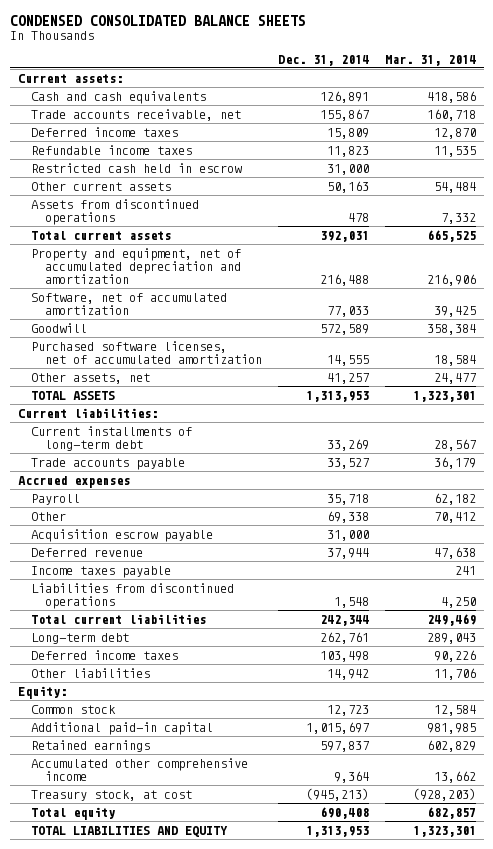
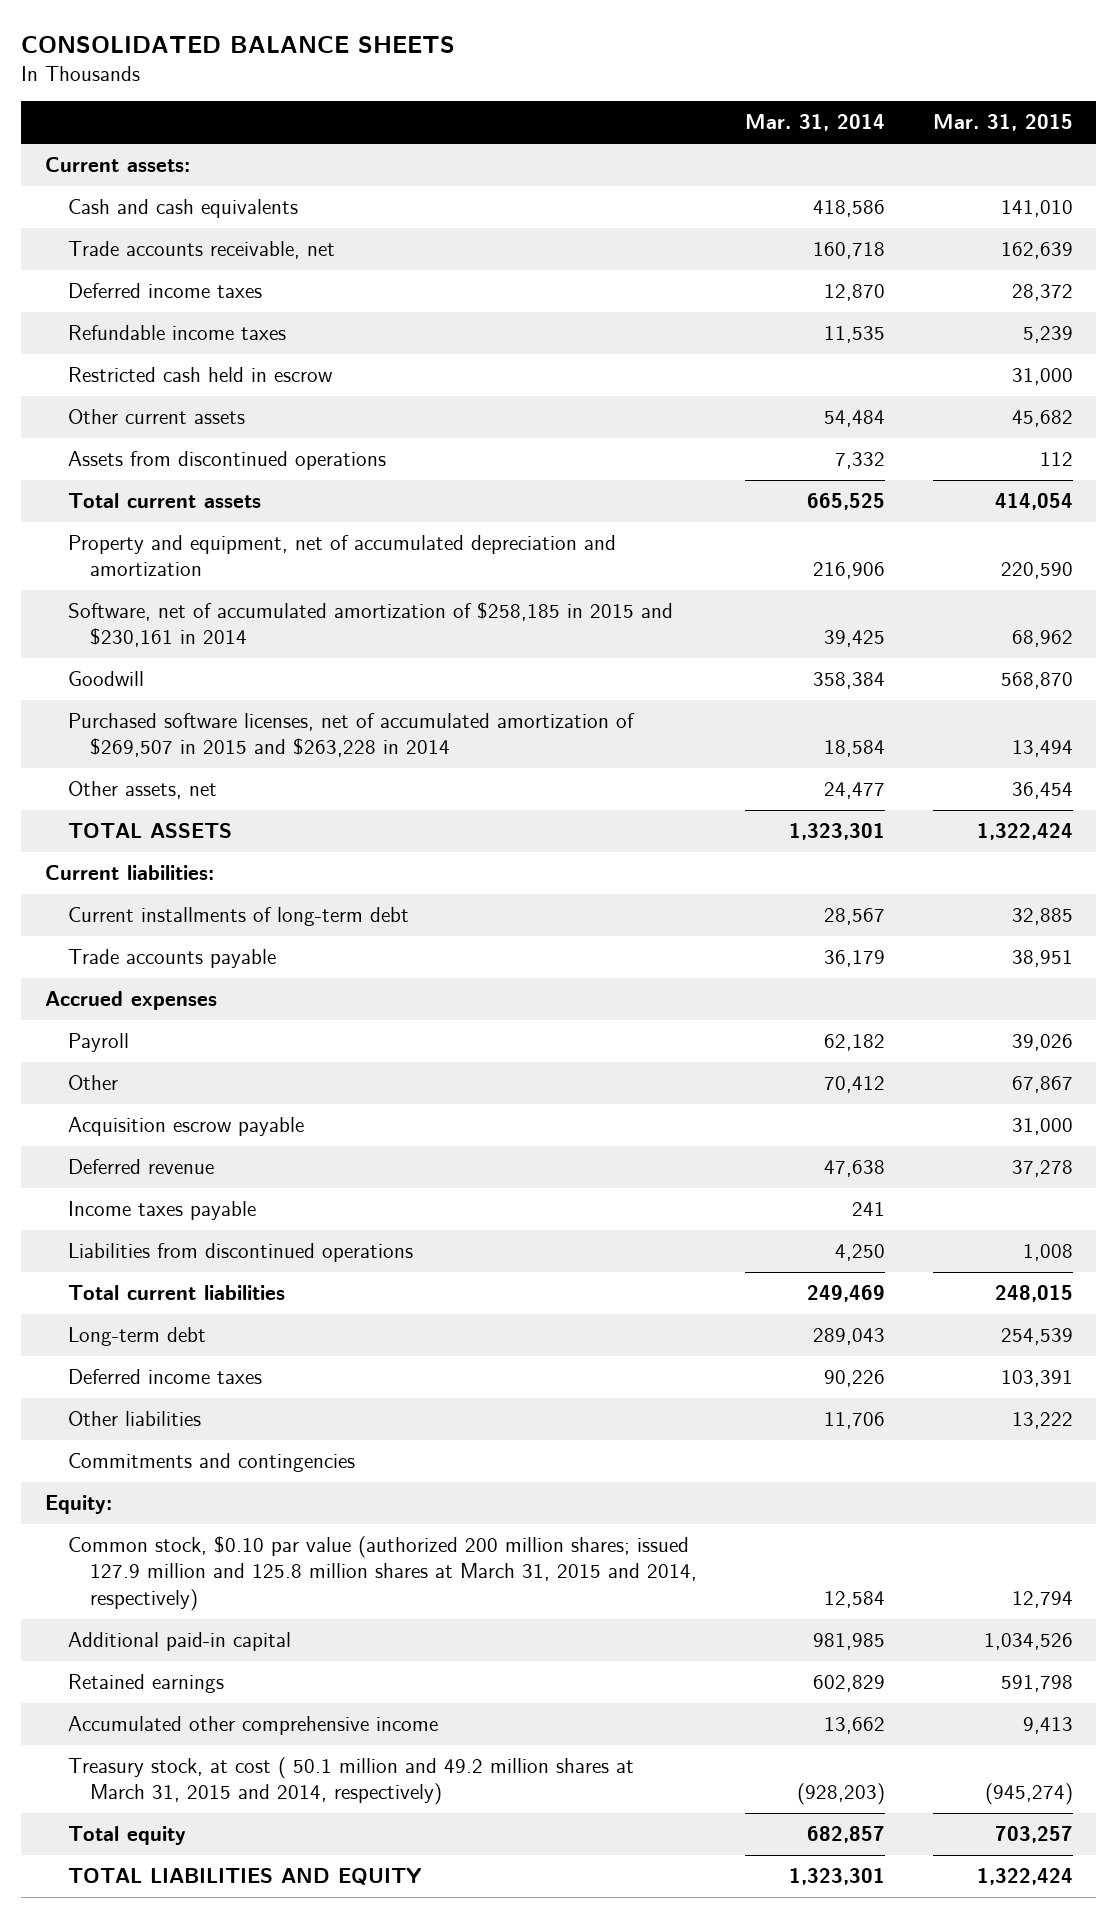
[9,14,306,26] CONDENSED CONSOLIDATED BALANCE SHEETS -> [21,35,456,53] CONSOLIDATED BALANCE SHEETS
[277,54,369,66] Dec. 31, 2014 -> none
none -> [932,114,1073,132] Mar. 31, 2015
[31,292,228,315] Software, net of accumulated amortization -> [67,602,673,648] Software, net of accumulated amortization of $258,185 in 2015 and $230,161 in 2014
[31,340,263,364] Purchased software licenses, net of accumulated amortization -> [67,713,635,758] Purchased software licenses, net of accumulated amortization of $269,507 in 2015 and $263,228 in 2014
none -> [67,1453,355,1473] Commitments and contingencies
[31,704,117,714] Common stock -> [67,1536,698,1611] Common stock, $0.10 par value (authorized 200 million shares; issued 127.9 million and 125.8 million shares at March 31, 2015 and 2014, respectively)
[31,789,193,801] Treasury stock, at cost -> [67,1757,634,1806] Treasury stock, at cost ( 50.1 million and 49.2 million shares at March 31, 2015 and 2014, respectively)

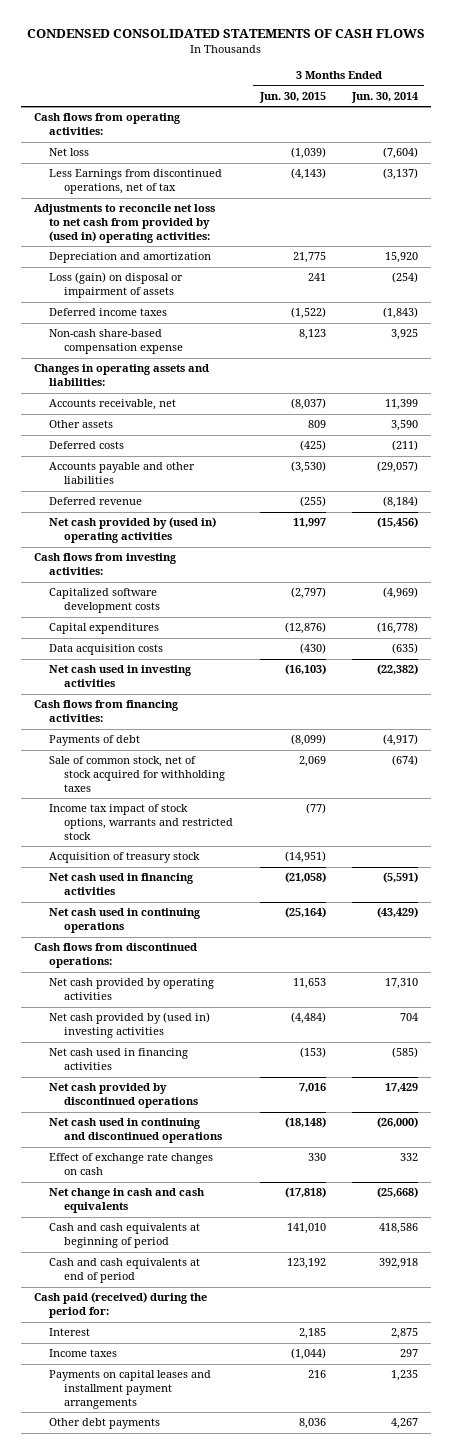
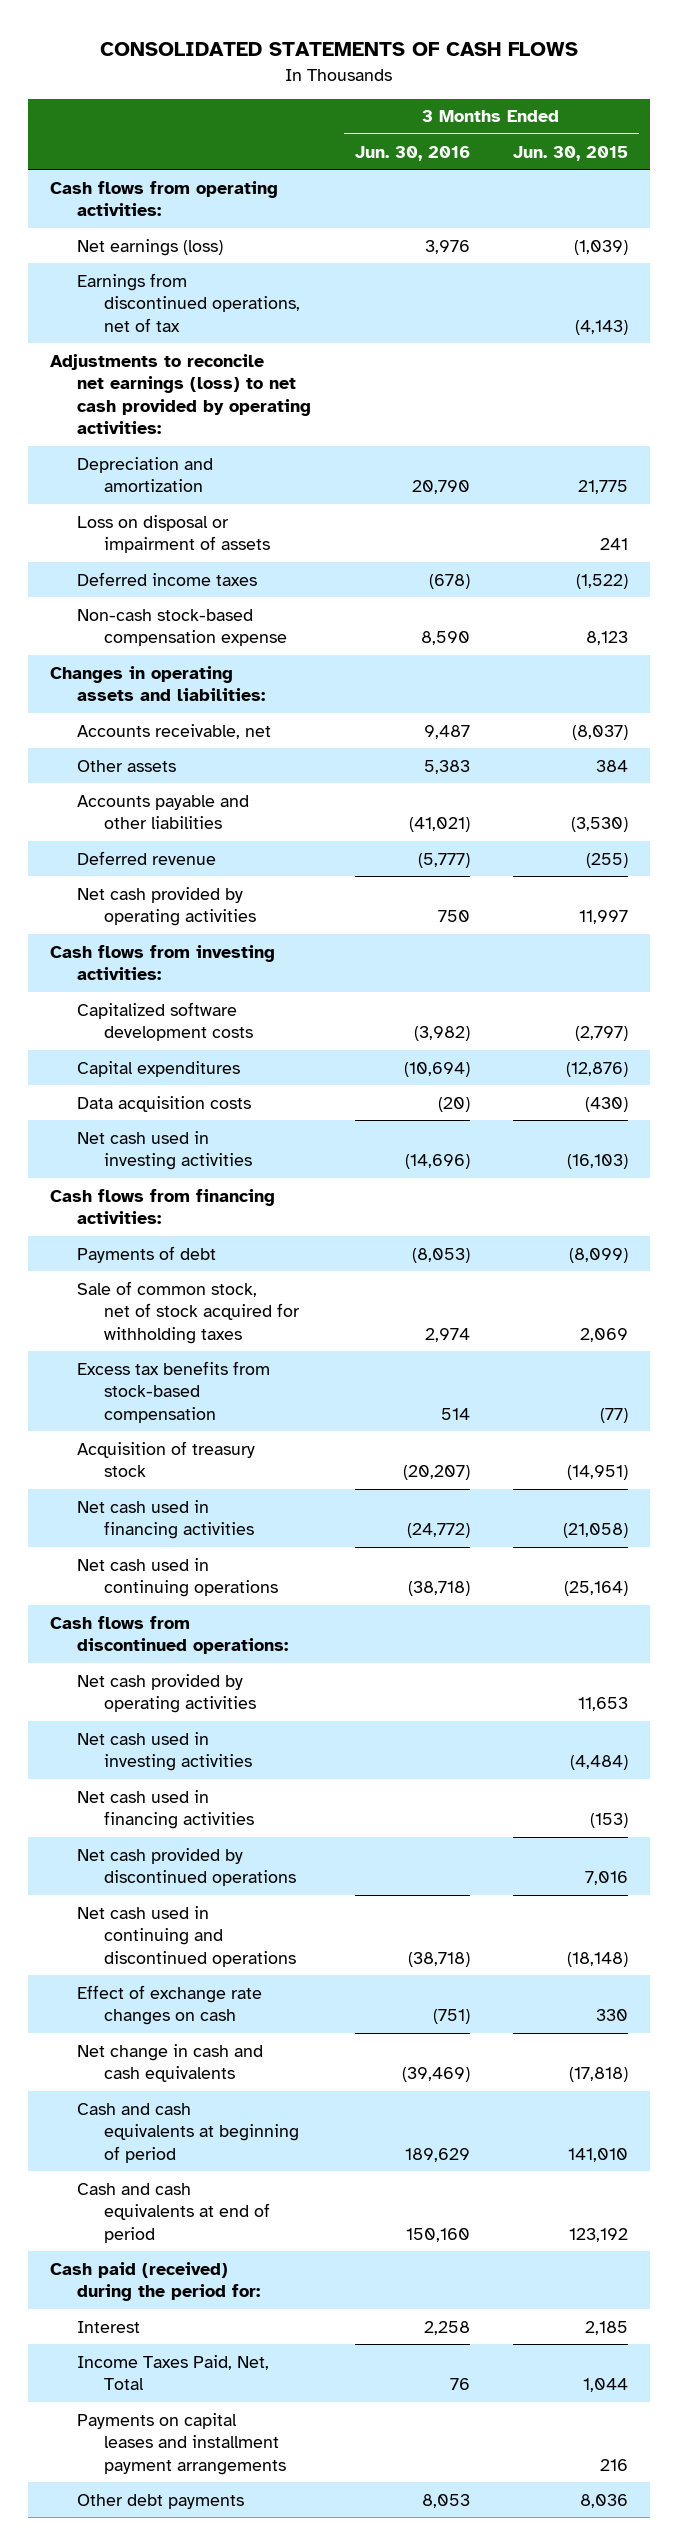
[26,29,425,39] CONDENSED CONSOLIDATED STATEMENTS OF CASH FLOWS -> [99,42,578,57] CONSOLIDATED STATEMENTS OF CASH FLOWS
[350,91,418,103] Jun. 30, 2014 -> none
none -> [354,145,470,161] Jun. 30, 2016
[49,148,90,157] Net loss -> [76,238,223,256] Net earnings (loss)
[49,169,223,195] Less Earnings from discontinued operations, net of tax -> [76,272,300,332] Earnings from discontinued operations, net of tax
[33,204,215,243] Adjustments to reconcile net loss to net cash from provided by (used in) operating activities: -> [49,353,311,435] Adjustments to reconcile net earnings (loss) to net cash provided by operating activities:
[49,272,184,299] Loss (gain) on disposal or impairment of assets -> [76,514,270,554] Loss on disposal or impairment of assets
[49,329,184,355] Non-cash share-based compensation expense -> [76,608,287,647] Non-cash stock-based compensation expense
[49,441,125,450] Deferred costs -> none
[307,420,326,429] 809 -> [596,759,629,772] 384
[49,517,217,544] Net cash provided by (used in) operating activities -> [76,886,256,927] Net cash provided by operating activities
[49,804,234,840] Income tax impact of stock options, warrants and restricted stock -> none
none -> [76,1360,270,1423] Excess tax benefits from stock-based compensation
[49,1012,211,1039] Net cash provided by (used in) investing activities -> [76,1731,252,1772] Net cash used in investing activities
[49,1349,118,1358] Income taxes -> [76,2354,269,2391] Income Taxes Paid, Net, Total
[290,1348,326,1361] (1,044) -> [583,2378,629,2393] 1,044

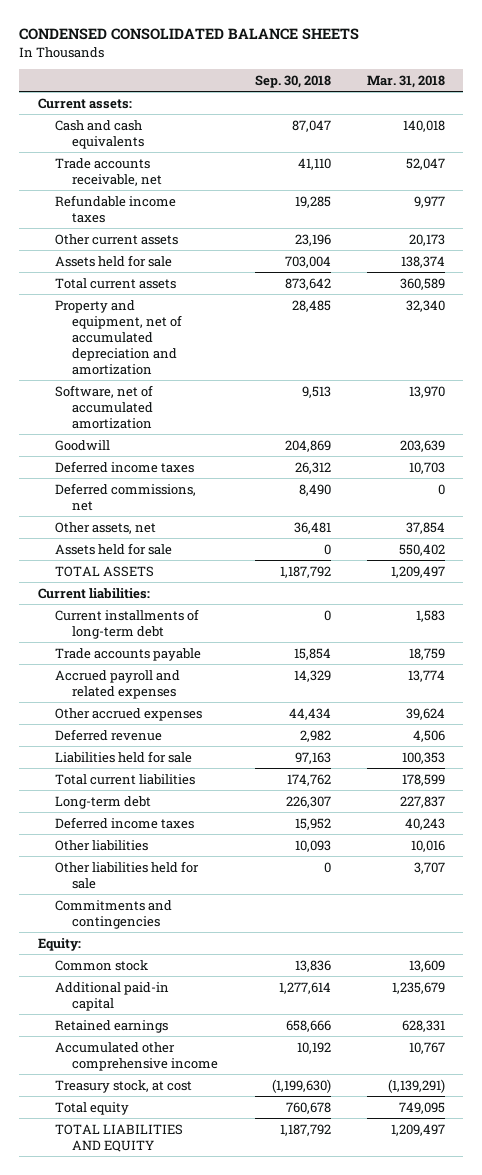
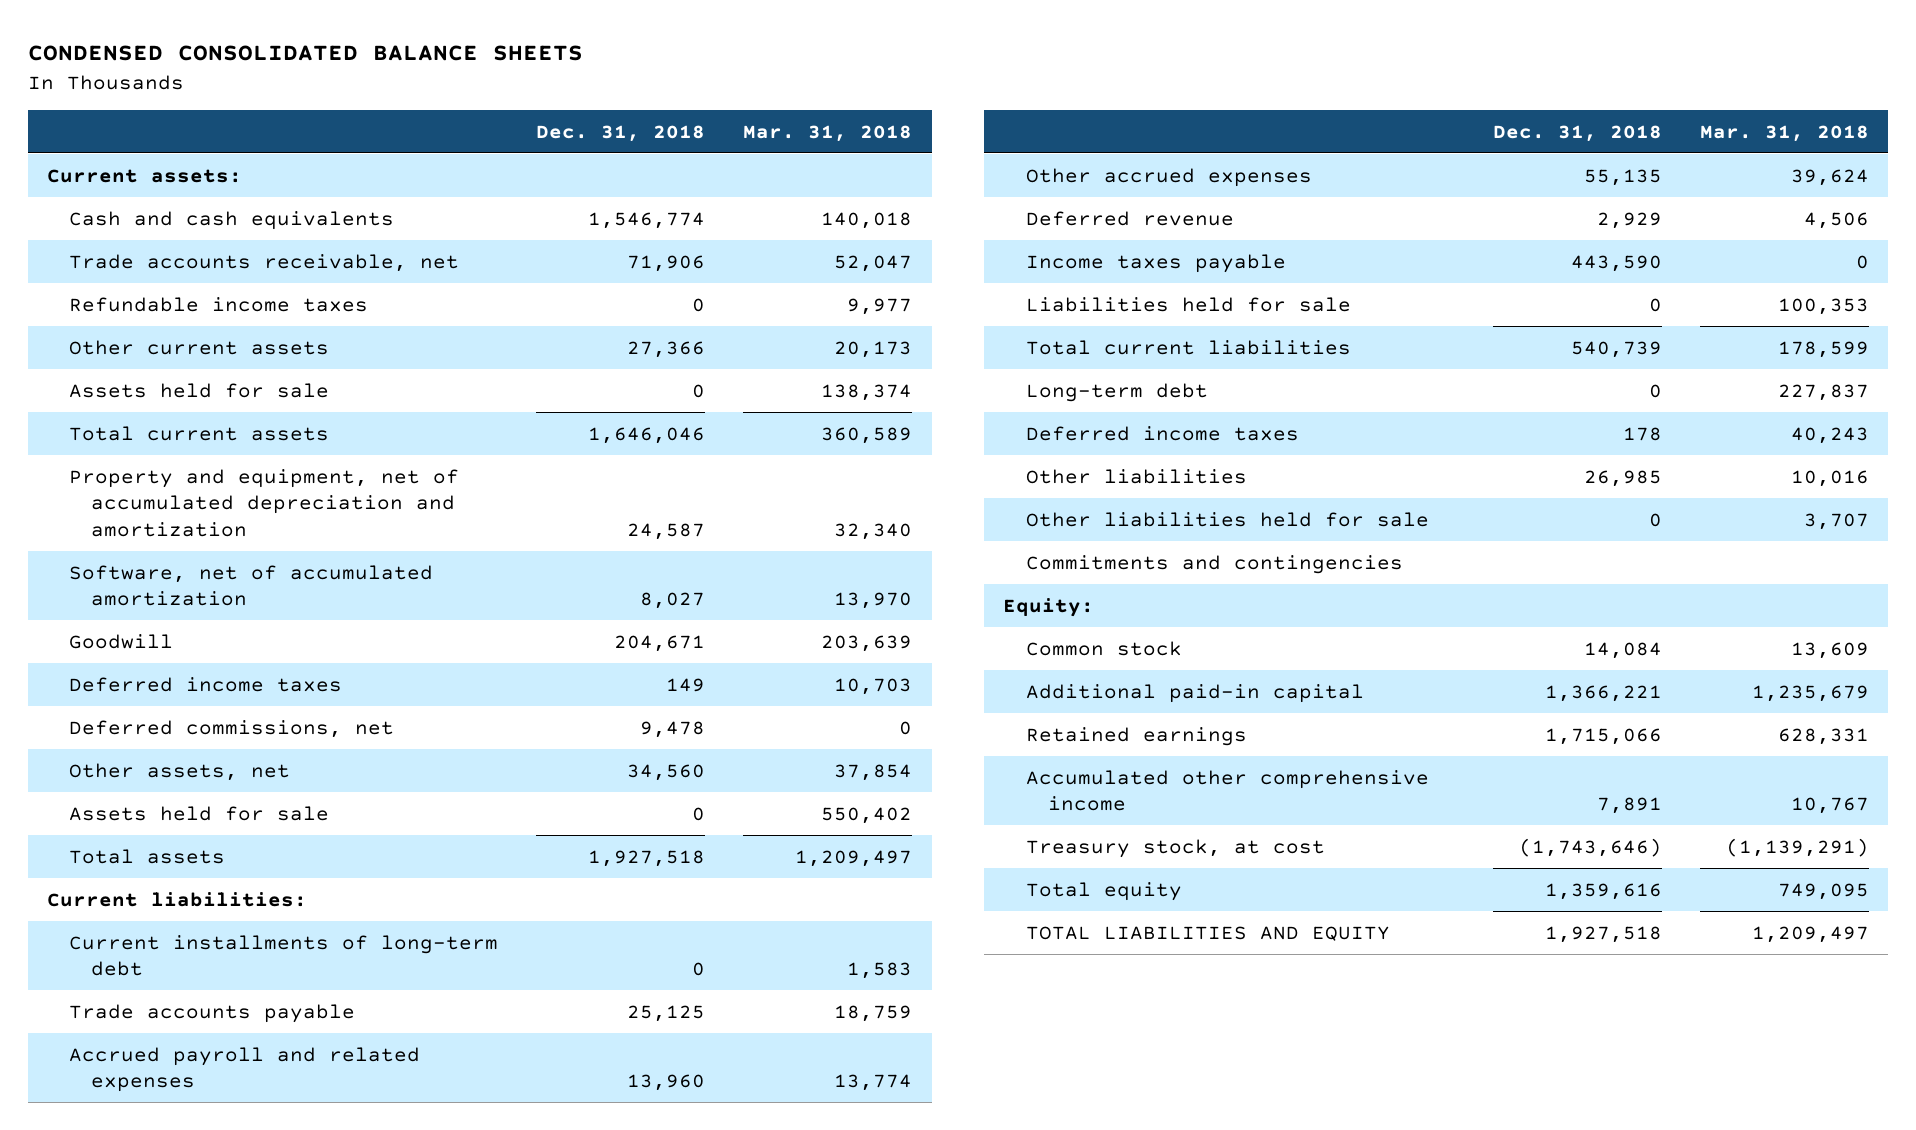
[254,74,331,88] Sep. 30, 2018 -> none
none -> [536,124,706,142] Dec. 31, 2018
[54,565,154,577] TOTAL ASSETS -> [68,848,225,864] Total assets
none -> [1025,253,1286,273] Income taxes payable

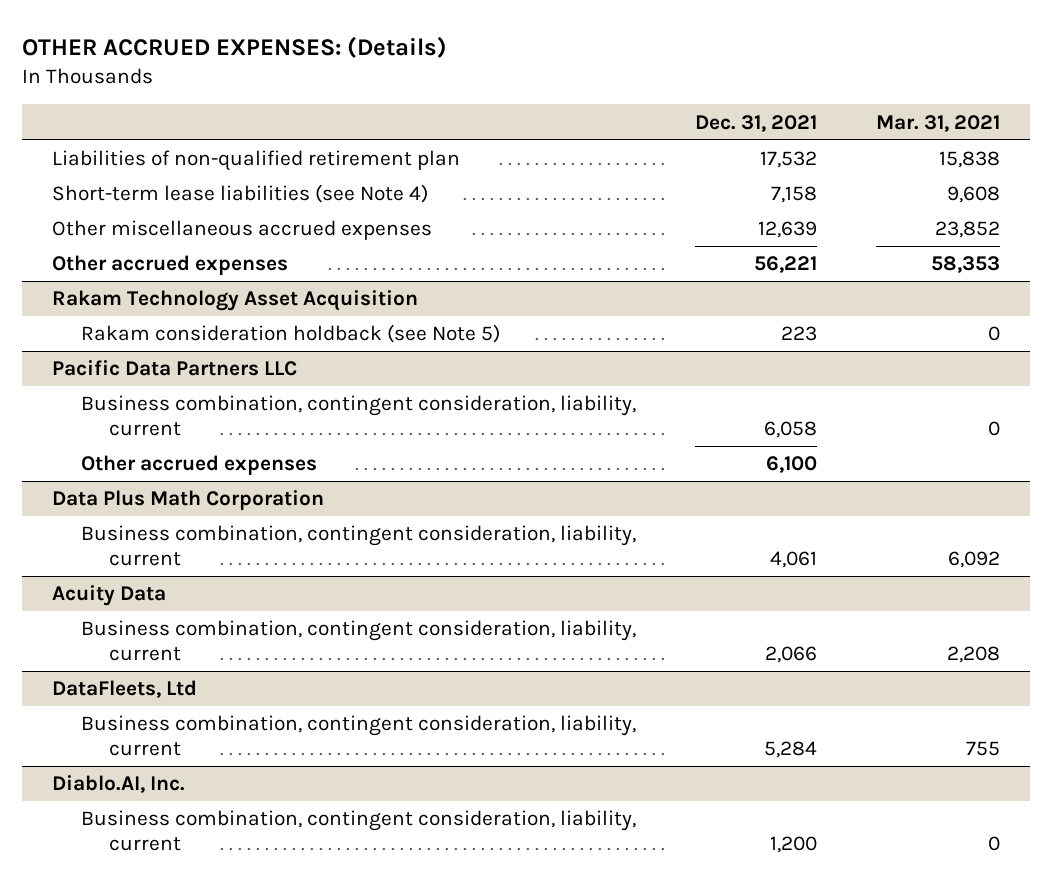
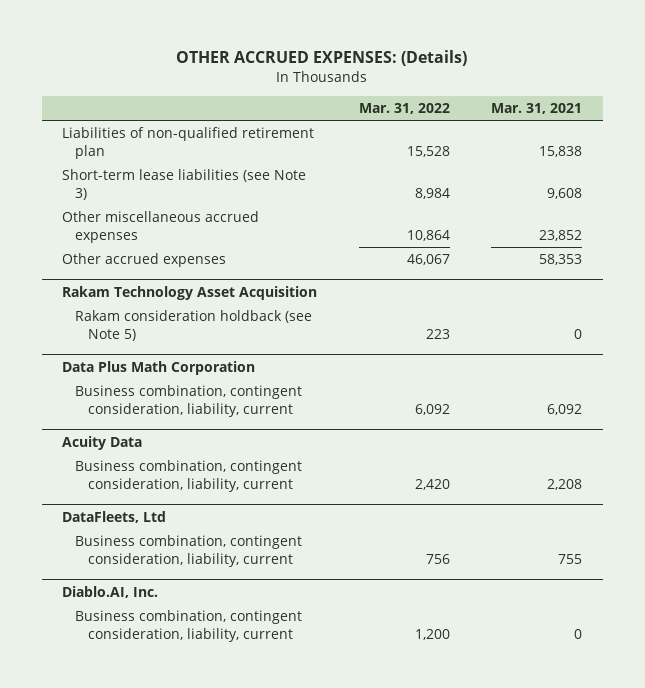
[694,114,817,132] Dec. 31, 2021 -> none
none -> [358,103,450,115] Mar. 31, 2022
[52,184,429,204] Short-term lease liabilities (see Note 4) -> [62,168,307,200] Short-term lease liabilities (see Note 3)
[52,360,298,377] Pacific Data Partners LLC -> none
[80,395,636,436] Business combination, contingent consideration, liability, current -> none
[80,455,317,476] Other accrued expenses -> none

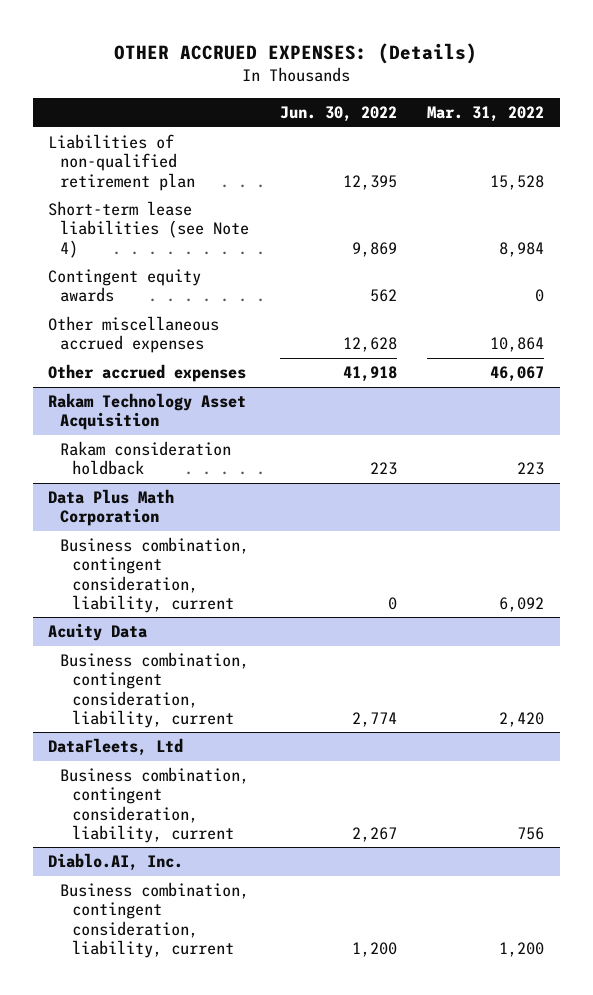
[491,103,583,115] Mar. 31, 2021 -> none
none -> [279,105,397,122] Jun. 30, 2022
[62,168,307,200] Short-term lease liabilities (see Note 3) -> [48,201,250,258] Short-term lease liabilities (see Note 4)
none -> [48,269,202,303] Contingent equity awards
[75,309,313,341] Rakam consideration holdback (see Note 5) -> [60,441,232,476] Rakam consideration holdback

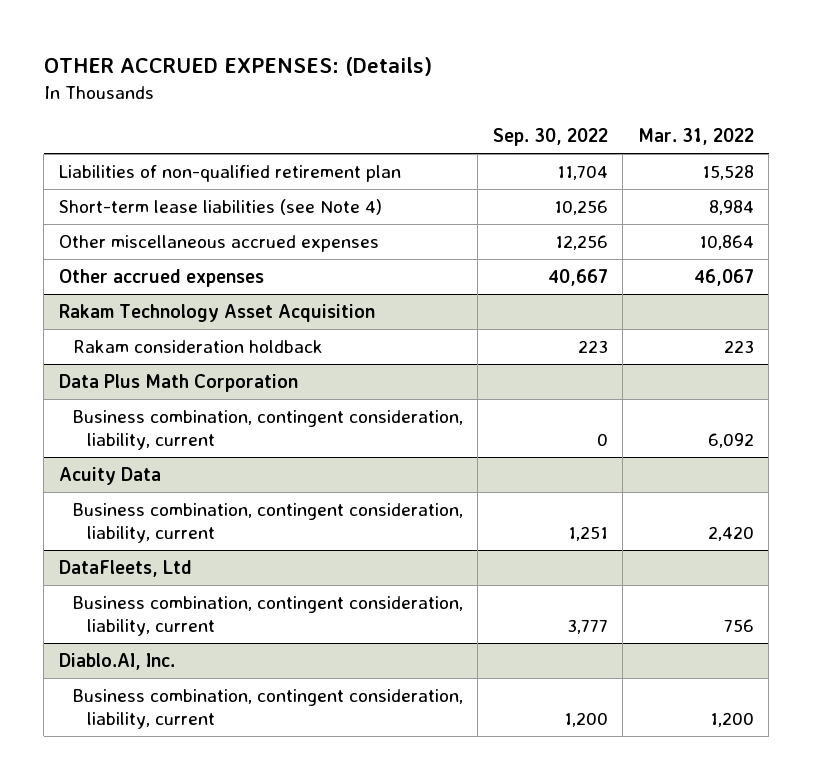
[279,105,397,122] Jun. 30, 2022 -> none
none -> [492,128,608,147] Sep. 30, 2022
[48,269,202,303] Contingent equity awards -> none

